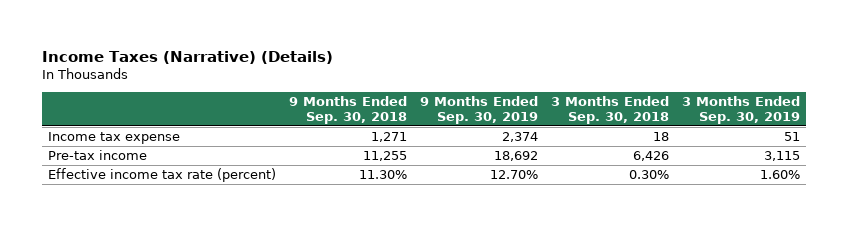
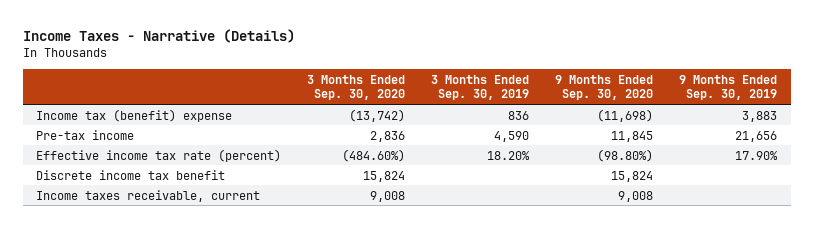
[41,50,333,64] Income Taxes (Narrative) (Details) -> [22,29,295,44] Income Taxes - Narrative (Details)
[289,96,408,125] 9 Months Ended Sep. 30, 2018 -> none
[551,96,670,125] 3 Months Ended Sep. 30, 2018 -> none
none -> [307,74,406,101] 3 Months Ended Sep. 30, 2020
none -> [555,74,654,101] 9 Months Ended Sep. 30, 2020
[48,132,181,145] Income tax expense -> [35,108,232,122] Income tax (benefit) expense
[502,132,539,143] 2,374 -> [742,110,778,122] 3,883
[783,132,800,142] 51 -> [508,110,530,120] 836
[494,151,539,162] 18,692 -> [735,130,778,142] 21,656
[763,151,800,162] 3,115 -> [494,130,530,142] 4,590
[490,170,539,180] 12.70% -> [735,150,779,160] 17.90%
[759,170,800,180] 1.60% -> [487,150,531,160] 18.20%
none -> [35,169,225,180] Discrete income tax benefit
none -> [35,189,260,202] Income taxes receivable, current

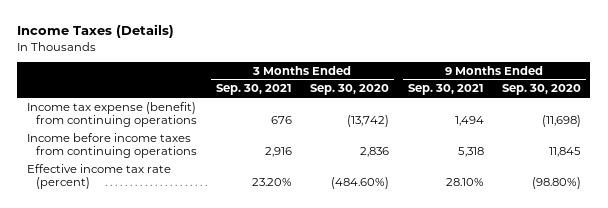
[22,29,295,44] Income Taxes - Narrative (Details) -> [17,24,175,39] Income Taxes (Details)
[431,74,530,101] 3 Months Ended Sep. 30, 2019 -> none
[679,74,778,101] 9 Months Ended Sep. 30, 2019 -> none
none -> [215,84,292,96] Sep. 30, 2021
none -> [407,84,484,96] Sep. 30, 2021
[35,108,232,122] Income tax (benefit) expense -> [26,101,198,128] Income tax expense (benefit) from continuing operations
[35,129,134,140] Pre-tax income -> [26,132,198,159] Income before income taxes from continuing operations
[35,169,225,180] Discrete income tax benefit -> none
[35,189,260,202] Income taxes receivable, current -> none

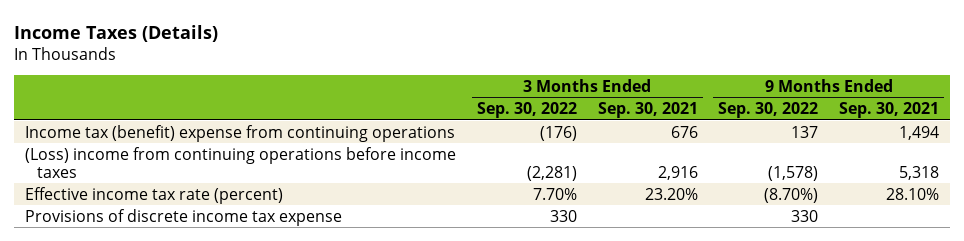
[310,84,390,96] Sep. 30, 2020 -> none
[501,84,581,96] Sep. 30, 2020 -> none
none -> [476,102,577,119] Sep. 30, 2022
none -> [718,102,819,119] Sep. 30, 2022
[26,101,198,128] Income tax expense (benefit) from continuing operations -> [24,124,455,142] Income tax (benefit) expense from continuing operations
[26,132,198,159] Income before income taxes from continuing operations -> [24,146,456,178] (Loss) income from continuing operations before income taxes
none -> [24,208,342,226] Provisions of discrete income tax expense

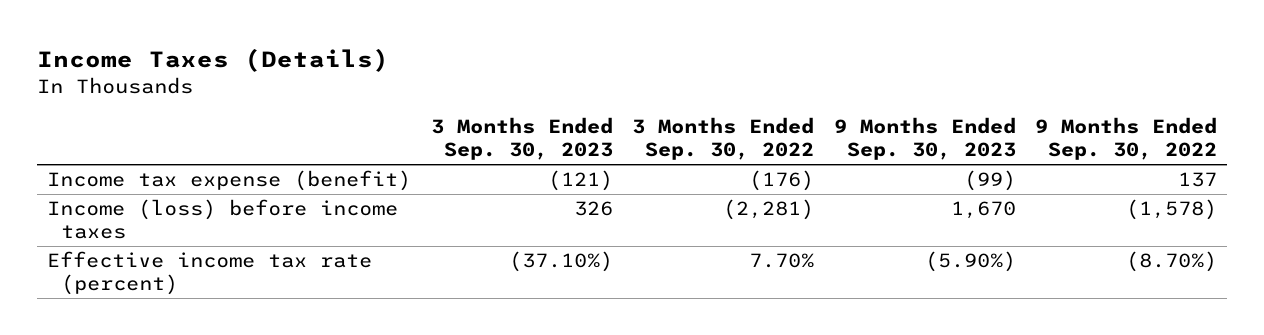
[597,102,698,119] Sep. 30, 2021 -> none
[839,102,940,119] Sep. 30, 2021 -> none
none -> [430,117,613,161] 3 Months Ended Sep. 30, 2023
none -> [833,117,1016,161] 9 Months Ended Sep. 30, 2023
[24,124,455,142] Income tax (benefit) expense from continuing operations -> [46,170,411,192] Income tax expense (benefit)
[24,146,456,178] (Loss) income from continuing operations before income taxes -> [46,199,398,240] Income (loss) before income taxes
[24,208,342,226] Provisions of discrete income tax expense -> none

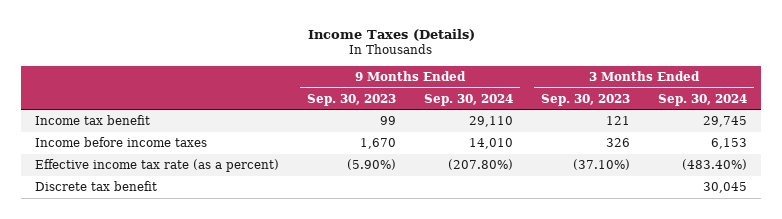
[632,117,815,161] 3 Months Ended Sep. 30, 2022 -> none
[1035,117,1218,161] 9 Months Ended Sep. 30, 2022 -> none
none -> [423,93,513,106] Sep. 30, 2024
none -> [657,93,747,106] Sep. 30, 2024
[46,170,411,192] Income tax expense (benefit) -> [34,115,150,126] Income tax benefit
[547,170,613,192] (121) -> [605,116,630,126] 121
[963,170,1016,192] (99) -> [379,116,396,126] 99
[46,199,398,240] Income (loss) before income taxes -> [34,137,207,148] Income before income taxes
[46,251,372,296] Effective income tax rate (percent) -> [34,159,279,173] Effective income tax rate (as a percent)
none -> [34,181,157,192] Discrete tax benefit

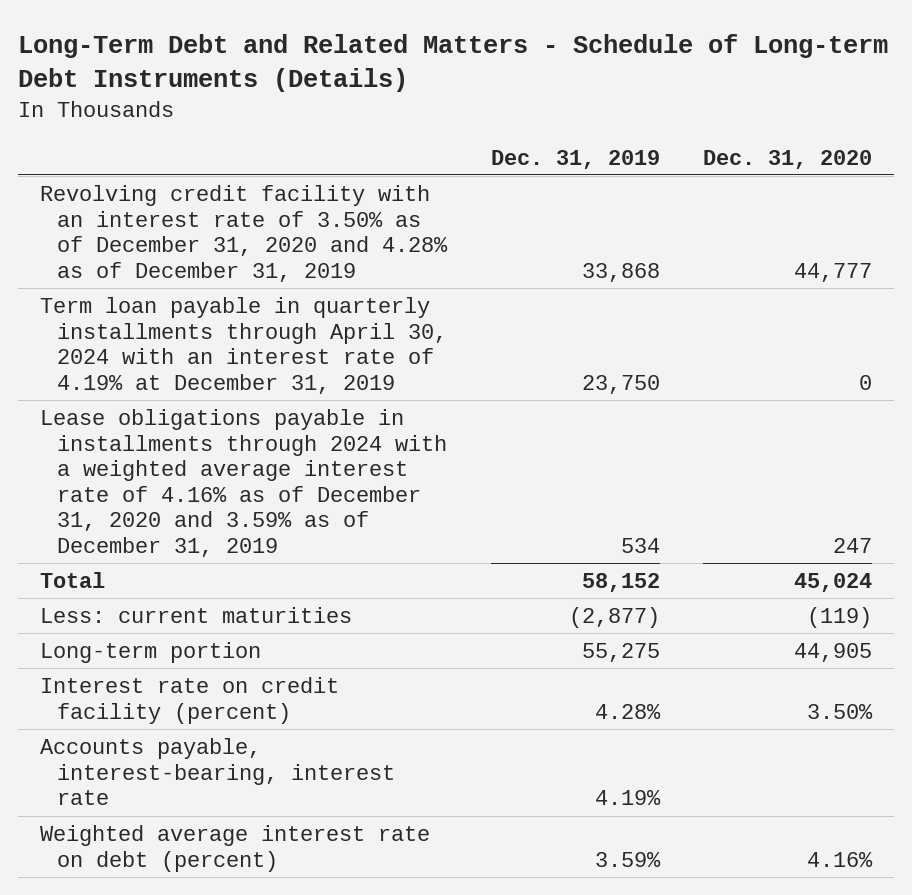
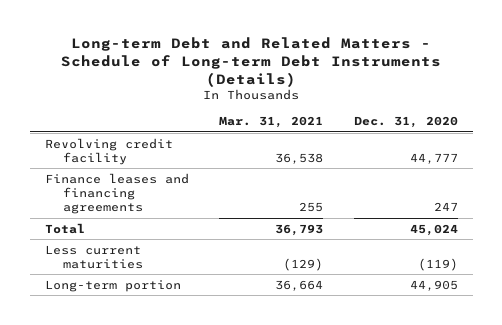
[18,33,889,93] Long-Term Debt and Related Matters - Schedule of Long-term Debt Instruments (Details) -> [61,36,442,87] Long-term Debt and Related Matters - Schedule of Long-term Debt Instruments (Details)
[490,149,660,169] Dec. 31, 2019 -> none
none -> [219,116,324,129] Mar. 31, 2021
[40,296,448,394] Term loan payable in quarterly installments through April 30, 2024 with an interest rate of 4.19% at December 31, 2019 -> none
[40,184,449,282] Revolving credit facility with an interest rate of 3.50% as of December 31, 2020 and 4.28% as of December 31, 2019 -> [44,137,173,165] Revolving credit facility
[40,408,448,558] Lease obligations payable in installments through 2024 with a weighted average interest rate of 4.16% as of December 31, 2020 and 3.59% as of December 31, 2019 -> [44,172,189,215] Finance leases and financing agreements
[40,606,353,623] Less: current maturities -> [44,244,143,269] Less current maturities
[40,676,340,724] Interest rate on credit facility (percent) -> none
[40,737,396,806] Accounts payable, interest-bearing, interest rate -> none
[40,824,431,872] Weighted average interest rate on debt (percent) -> none

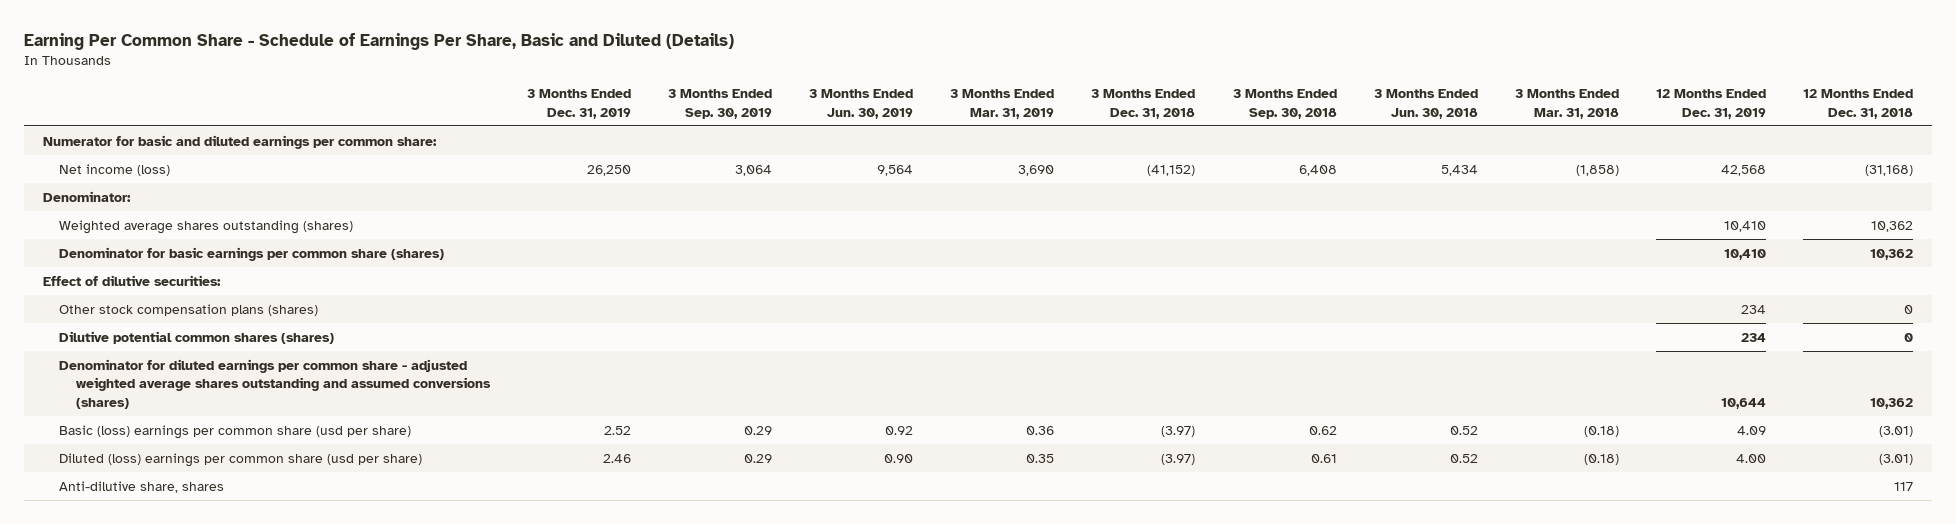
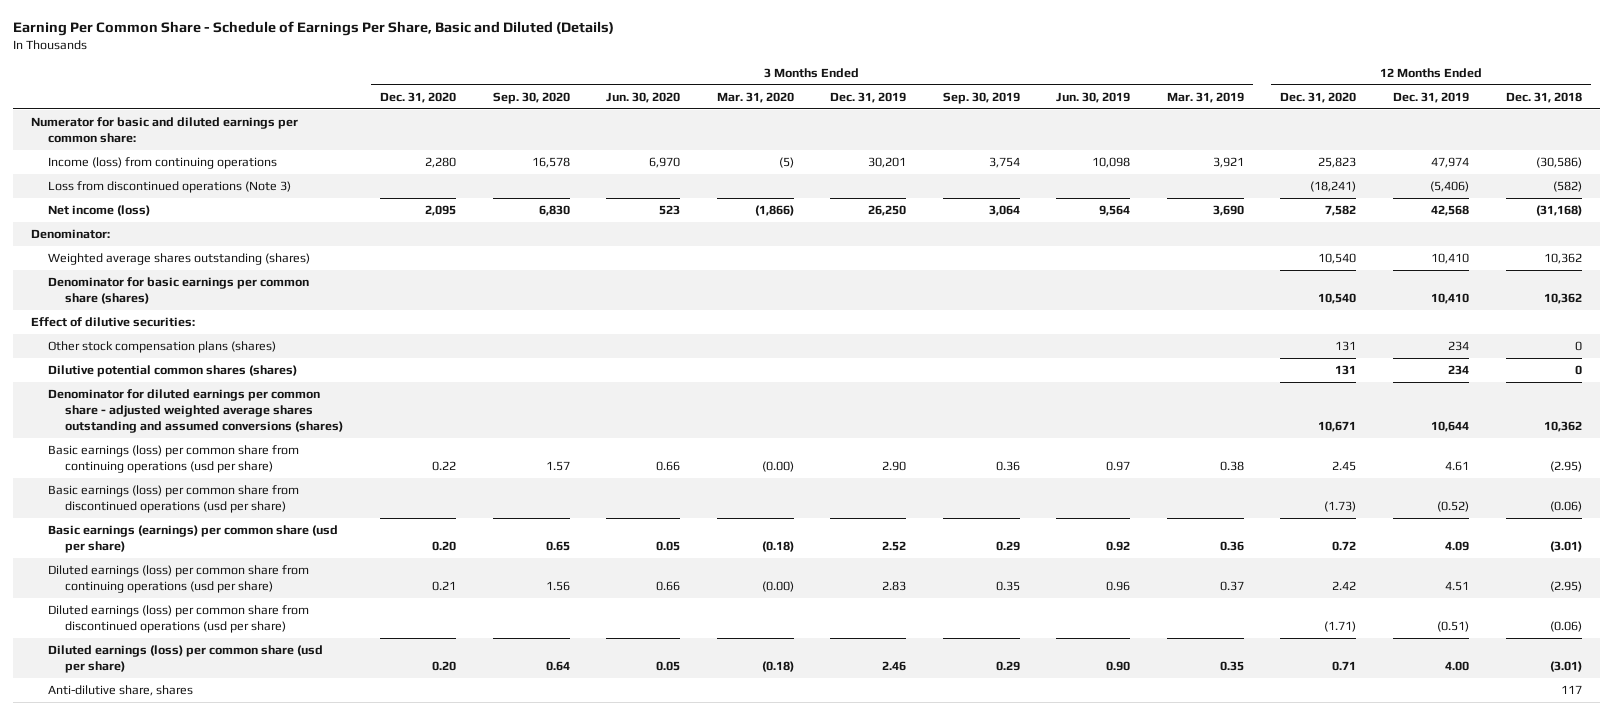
[1091,89,1196,119] 3 Months Ended Dec. 31, 2018 -> none
[1232,89,1337,119] 3 Months Ended Sep. 30, 2018 -> none
[1373,89,1478,119] 3 Months Ended Jun. 30, 2018 -> none
[1514,89,1619,119] 3 Months Ended Mar. 31, 2018 -> none
none -> [379,91,456,103] Dec. 31, 2020
none -> [492,91,570,104] Sep. 30, 2020
none -> [606,91,681,103] Jun. 30, 2020
none -> [716,91,794,103] Mar. 31, 2020
none -> [1280,91,1357,103] Dec. 31, 2020
none -> [48,156,278,169] Income (loss) from continuing operations
none -> [48,180,292,193] Loss from discontinued operations (Note 3)
none -> [48,444,300,474] Basic earnings (loss) per common share from continuing operations (usd per share)
none -> [48,484,300,514] Basic earnings (loss) per common share from discontinued operations (usd per share)
[59,424,412,439] Basic (loss) earnings per common share (usd per share) -> [48,524,339,554] Basic earnings (earnings) per common share (usd per share)
none -> [48,564,310,594] Diluted earnings (loss) per common share from continuing operations (usd per share)
none -> [48,604,310,634] Diluted earnings (loss) per common share from discontinued operations (usd per share)
[59,452,423,467] Diluted (loss) earnings per common share (usd per share) -> [48,644,324,674] Diluted earnings (loss) per common share (usd per share)

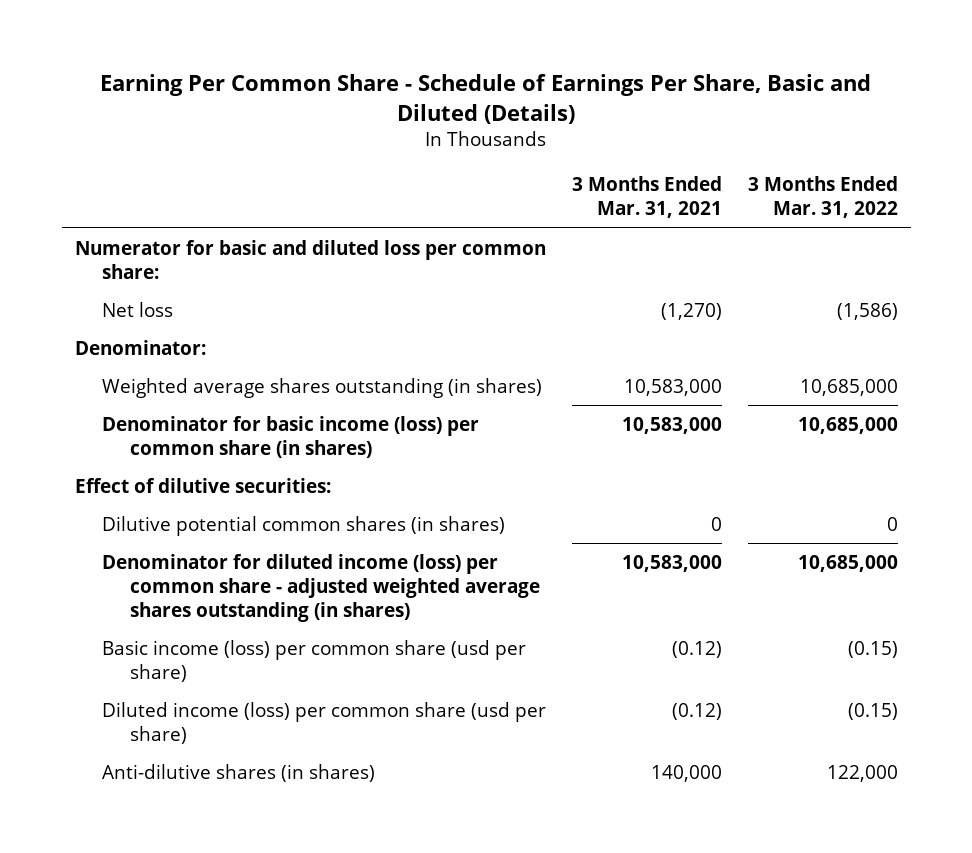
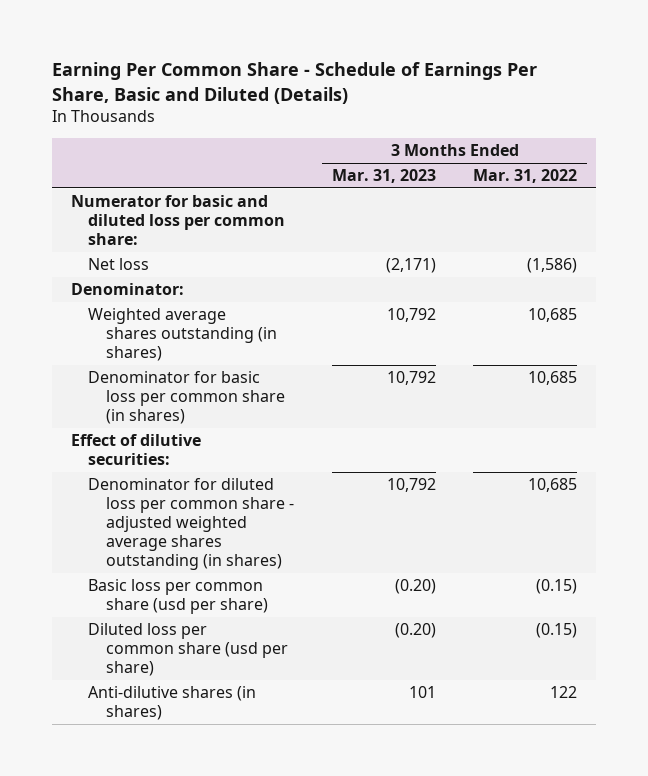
[572,176,723,219] 3 Months Ended Mar. 31, 2021 -> none
none -> [331,169,436,184] Mar. 31, 2023
[799,378,898,396] 10,685,000 -> [528,308,578,323] 10,685
[102,415,480,458] Denominator for basic income (loss) per common share (in shares) -> [88,371,286,425] Denominator for basic loss per common share (in shares)
[797,416,898,434] 10,685,000 -> [528,371,578,386] 10,685
[102,515,506,536] Dilutive potential common shares (in shares) -> none
[102,553,541,622] Denominator for diluted income (loss) per common share - adjusted weighted average shares outstanding (in shares) -> [88,478,295,571] Denominator for diluted loss per common share - adjusted weighted average shares outstanding (in shares)
[797,554,898,572] 10,685,000 -> [528,478,578,493] 10,685
[102,639,527,682] Basic income (loss) per common share (usd per share) -> [88,579,269,615] Basic loss per common share (usd per share)
[102,701,547,744] Diluted income (loss) per common share (usd per share) -> [88,623,289,677] Diluted loss per common share (usd per share)
[826,764,898,782] 122,000 -> [550,686,578,699] 122

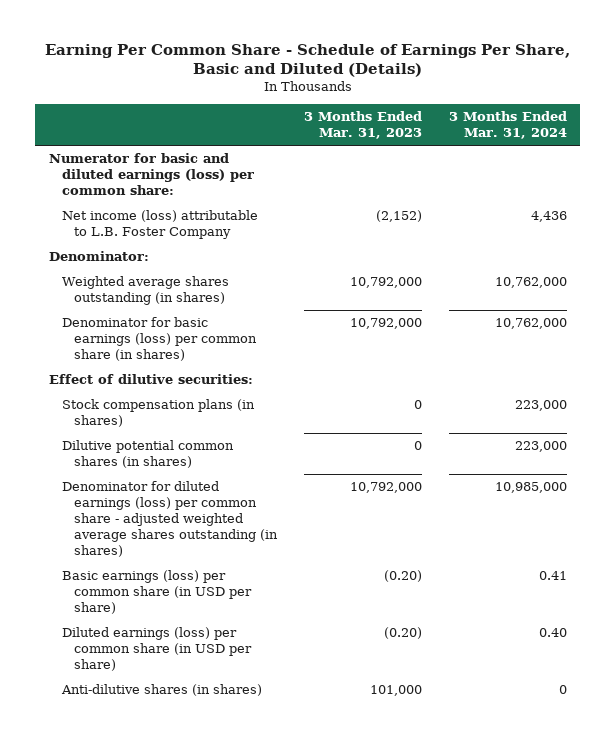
[473,169,578,184] Mar. 31, 2022 -> none
none -> [448,111,567,140] 3 Months Ended Mar. 31, 2024
[88,258,150,271] Net loss -> none
[70,195,286,246] Numerator for basic and diluted loss per common share: -> [48,153,254,196] Numerator for basic and diluted earnings (loss) per common share:
none -> [61,210,258,240] Net income (loss) attributable to L.B. Foster Company
[386,308,436,323] 10,792 -> [350,277,423,289] 10,792,000
[88,371,286,425] Denominator for basic loss per common share (in shares) -> [61,317,258,362] Denominator for basic earnings (loss) per common share (in shares)
[386,371,436,386] 10,792 -> [350,318,423,330] 10,792,000
none -> [61,399,255,428] Stock compensation plans (in shares)
none -> [61,440,234,469] Dilutive potential common shares (in shares)
[88,478,295,571] Denominator for diluted loss per common share - adjusted weighted average shares outstanding (in shares) -> [61,481,279,558] Denominator for diluted earnings (loss) per common share - adjusted weighted average shares outstanding (in shares)
[386,478,436,493] 10,792 -> [350,482,423,494] 10,792,000
[88,579,269,615] Basic loss per common share (usd per share) -> [61,570,253,615] Basic earnings (loss) per common share (in USD per share)
[88,623,289,677] Diluted loss per common share (usd per share) -> [61,627,253,672] Diluted earnings (loss) per common share (in USD per share)
[408,686,436,699] 101 -> [370,685,423,697] 101,000

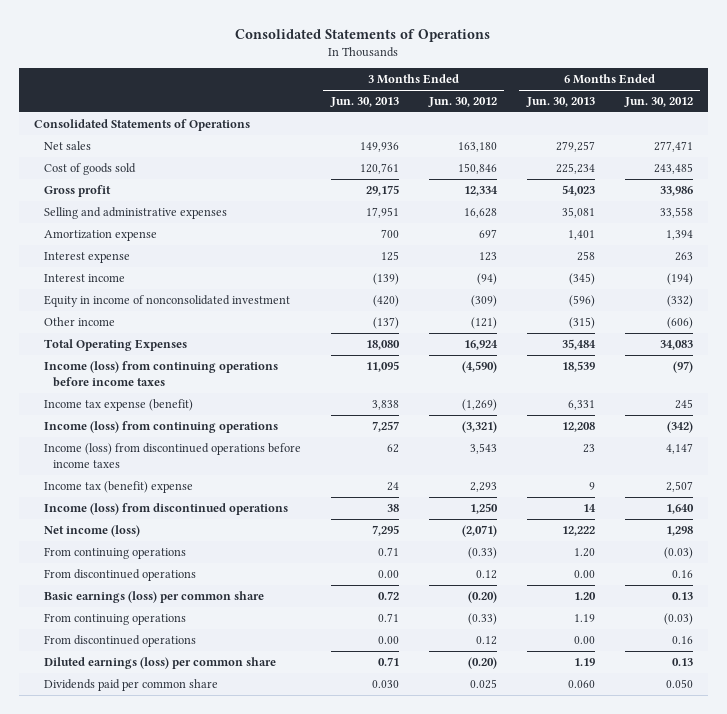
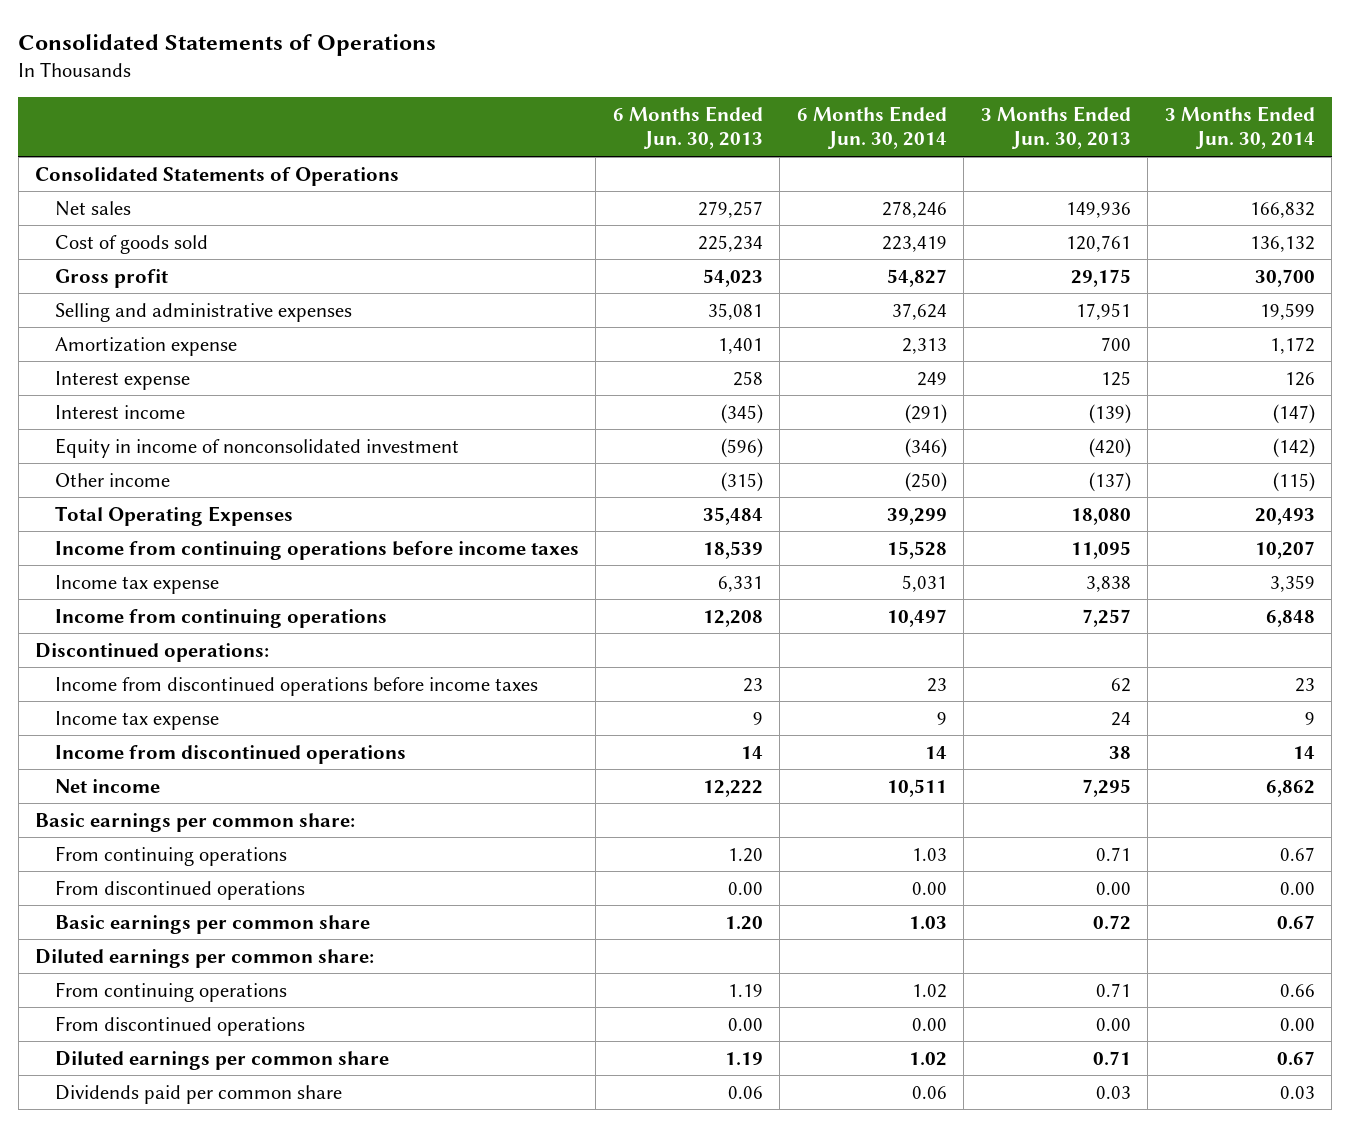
[427,96,497,107] Jun. 30, 2012 -> none
[623,96,693,107] Jun. 30, 2012 -> none
none -> [796,106,947,150] 6 Months Ended Jun. 30, 2014
none -> [1164,106,1315,150] 3 Months Ended Jun. 30, 2014
[43,360,278,388] Income (loss) from continuing operations before income taxes -> [54,540,579,560] Income from continuing operations before income taxes
[43,398,193,411] Income tax expense (benefit) -> [54,574,219,594] Income tax expense
[43,420,278,433] Income (loss) from continuing operations -> [54,608,387,628] Income from continuing operations
none -> [35,642,270,662] Discontinued operations:
[43,442,301,469] Income (loss) from discontinued operations before income taxes -> [54,676,538,696] Income from discontinued operations before income taxes
[43,480,193,493] Income tax (benefit) expense -> [54,710,219,730] Income tax expense
[43,502,288,515] Income (loss) from discontinued operations -> [54,744,406,764] Income from discontinued operations
[43,524,140,537] Net income (loss) -> [54,778,160,793] Net income
none -> [35,812,356,832] Basic earnings per common share:
[43,590,264,603] Basic earnings (loss) per common share -> [54,914,370,934] Basic earnings per common share
none -> [35,948,375,968] Diluted earnings per common share:
[43,656,276,669] Diluted earnings (loss) per common share -> [54,1050,389,1070] Diluted earnings per common share
[371,679,399,688] 0.030 -> [1095,1085,1131,1099] 0.03
[567,679,595,688] 0.060 -> [727,1085,763,1099] 0.06

